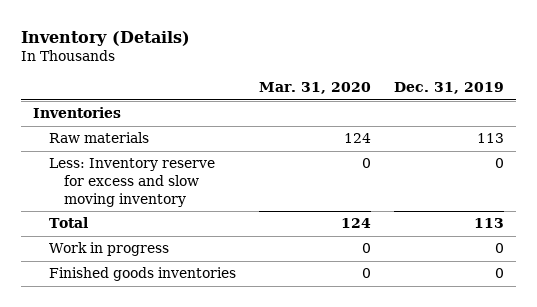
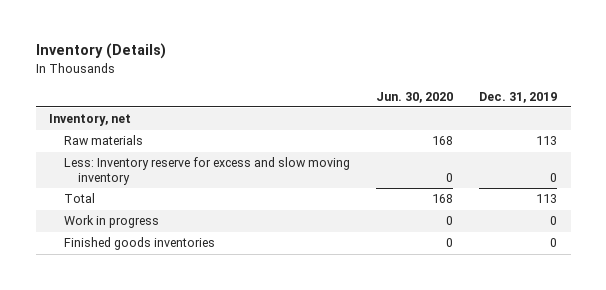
[258,82,371,95] Mar. 31, 2020 -> none
none -> [376,91,454,103] Jun. 30, 2020
[32,107,121,119] Inventories -> [48,114,131,127] Inventory, net

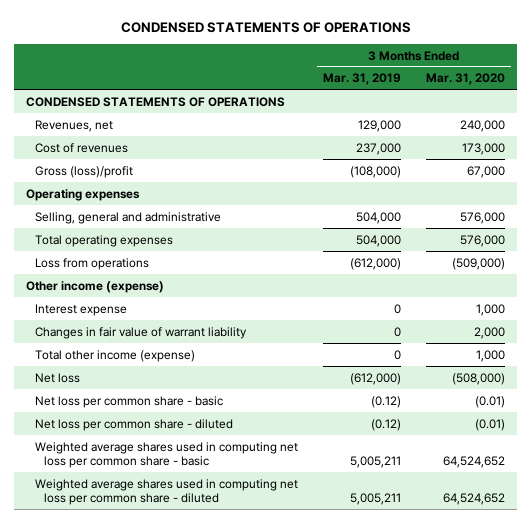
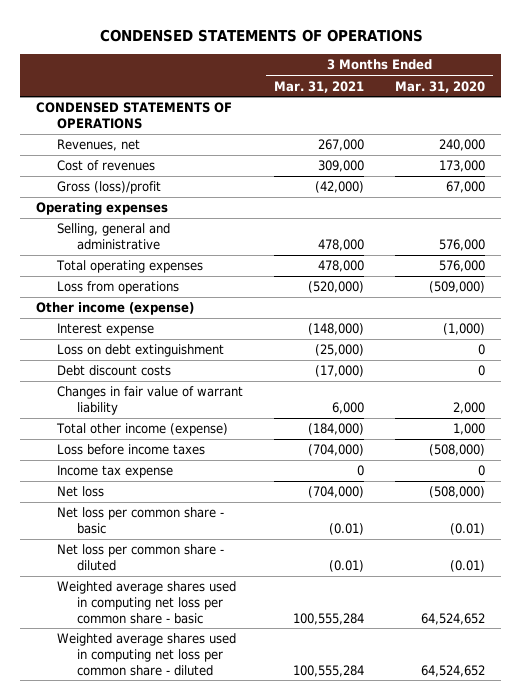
[322,73,401,86] Mar. 31, 2019 -> none
none -> [273,80,364,93] Mar. 31, 2021
[475,303,505,316] 1,000 -> [443,323,486,336] (1,000)
none -> [56,344,224,358] Loss on debt extinguishment
none -> [56,365,171,377] Debt discount costs
none -> [56,444,205,456] Loss before income taxes
none -> [56,465,173,479] Income tax expense

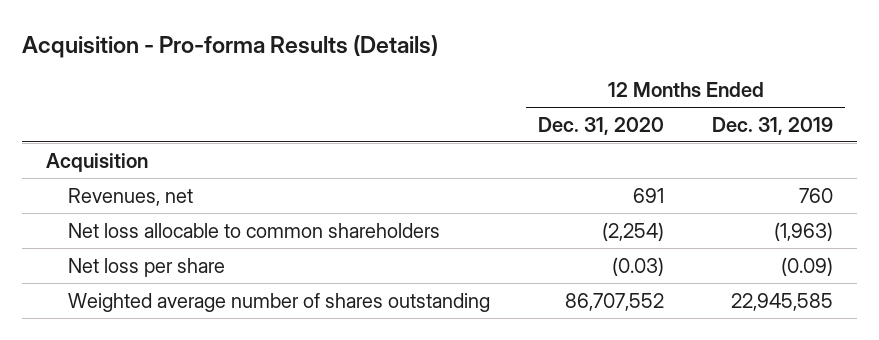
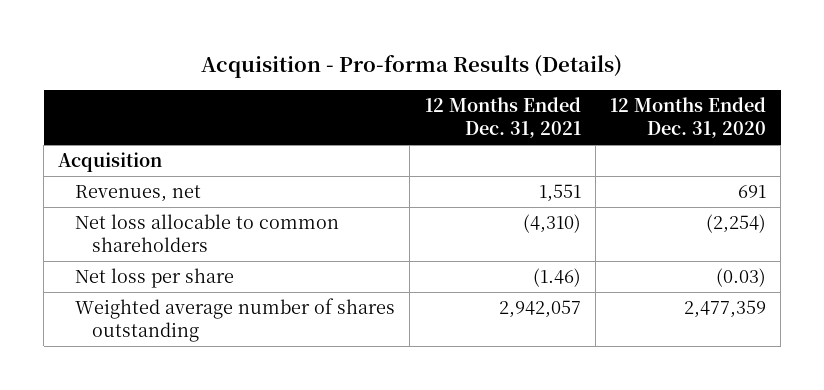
[712,116,834,135] Dec. 31, 2019 -> none
none -> [424,96,581,139] 12 Months Ended Dec. 31, 2021
[565,292,665,311] 86,707,552 -> [683,300,766,319] 2,477,359

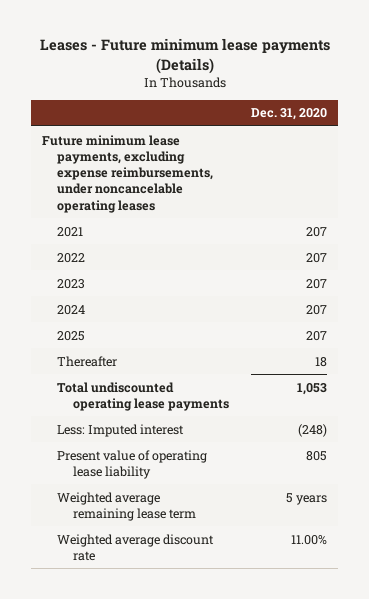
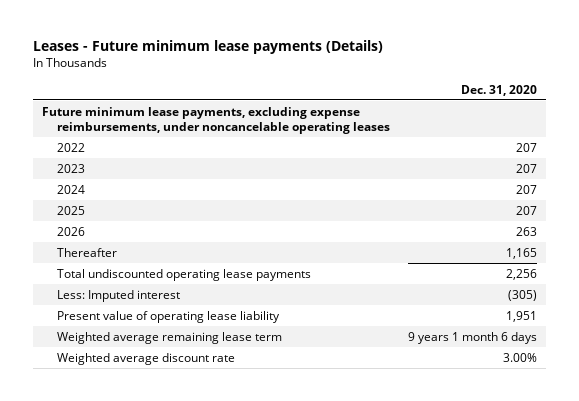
[57,226,84,237] 2021 -> none
none -> [57,226,86,236] 2026
[315,356,328,367] 18 -> [505,247,537,259] 1,165
[297,382,328,395] 1,053 -> [505,268,537,280] 2,256
[298,423,328,437] (248) -> [507,289,537,301] (305)
[306,450,328,461] 805 -> [505,310,537,322] 1,951
[286,492,328,505] 5 years -> [407,331,537,344] 9 years 1 month 6 days
[291,534,328,545] 11.00% -> [502,352,537,362] 3.00%

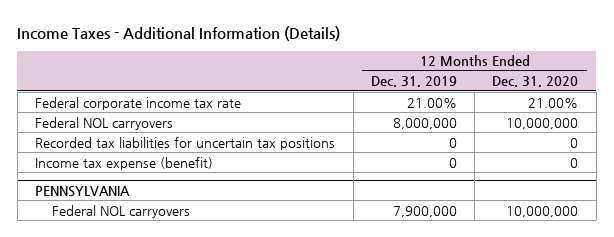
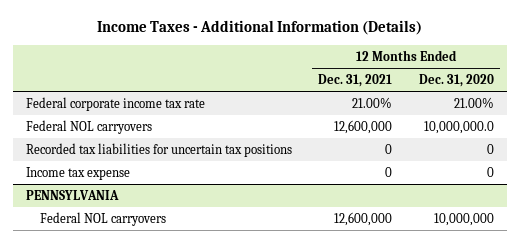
[370,76,457,88] Dec. 31, 2019 -> none
none -> [318,74,393,88] Dec. 31, 2021
[506,117,579,129] 10,000,000 -> [423,120,494,134] 10,000,000.0
[35,156,214,170] Income tax expense (benefit) -> [25,166,130,180] Income tax expense

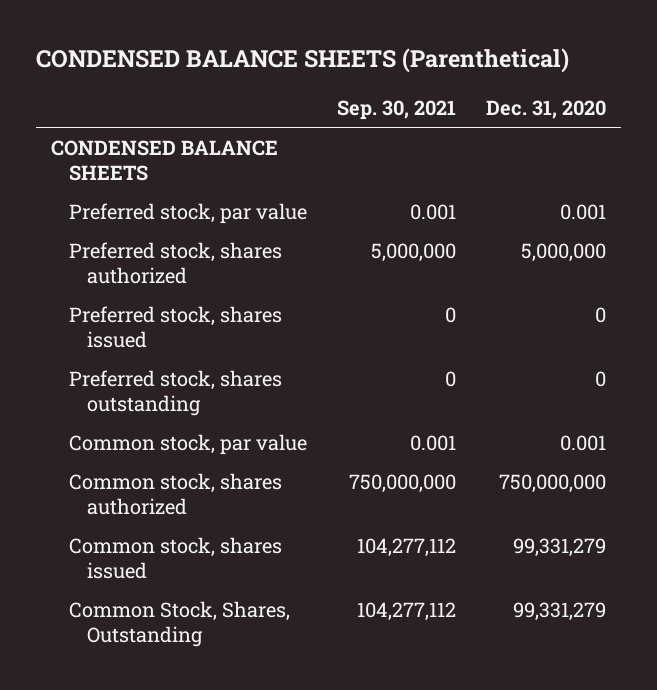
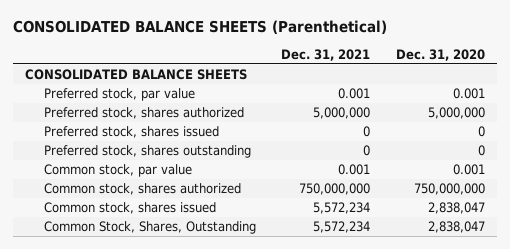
[35,48,569,74] CONDENSED BALANCE SHEETS (Parenthetical) -> [12,20,387,35] CONSOLIDATED BALANCE SHEETS (Parenthetical)
[337,99,457,120] Sep. 30, 2021 -> none
none -> [281,49,371,62] Dec. 31, 2021
[50,140,278,181] CONDENSED BALANCE SHEETS -> [25,69,248,81] CONSOLIDATED BALANCE SHEETS
[513,538,607,558] 99,331,279 -> [427,202,485,215] 2,838,047
[513,602,607,622] 99,331,279 -> [427,221,485,234] 2,838,047

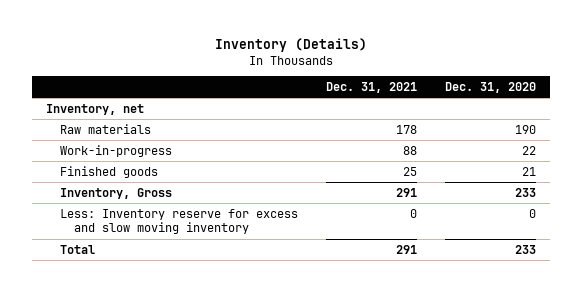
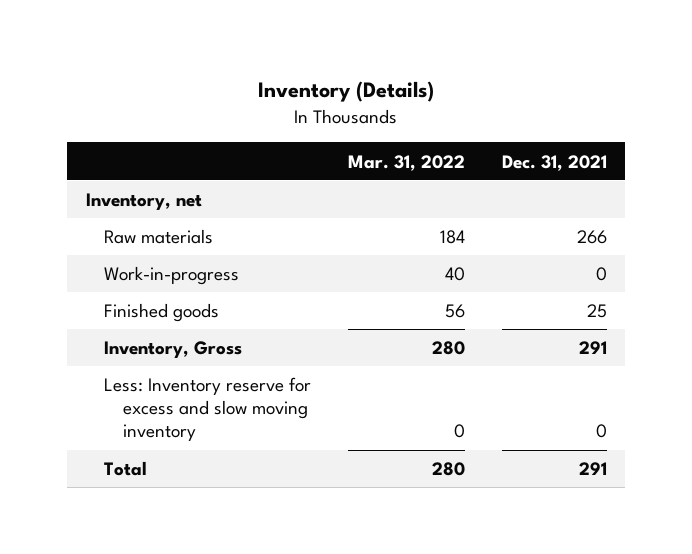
[445,81,537,93] Dec. 31, 2020 -> none
none -> [348,154,466,171] Mar. 31, 2022
[396,124,418,134] 178 -> [576,230,607,245] 266
[403,145,418,155] 88 -> [595,267,607,282] 0

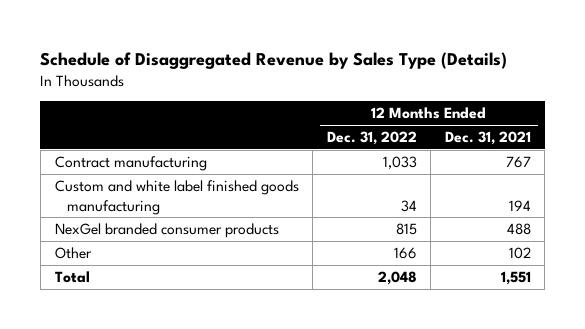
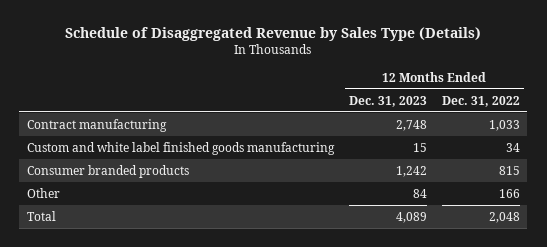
[444,131,531,146] Dec. 31, 2021 -> none
none -> [348,95,427,107] Dec. 31, 2023
[54,223,279,239] NexGel branded consumer products -> [26,164,189,178] Consumer branded products

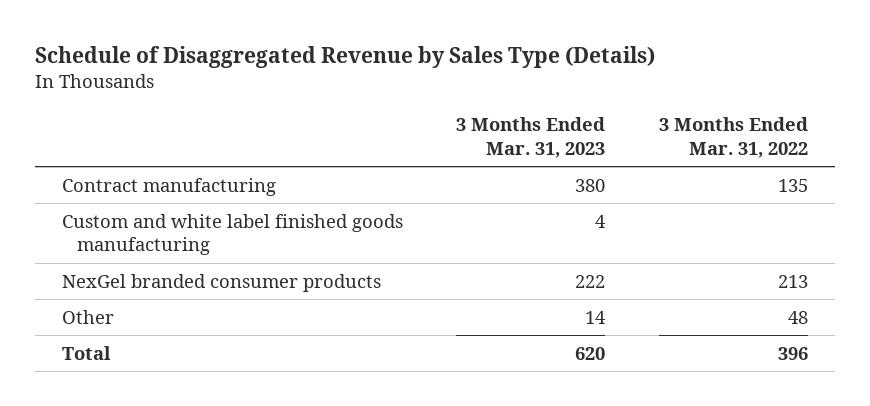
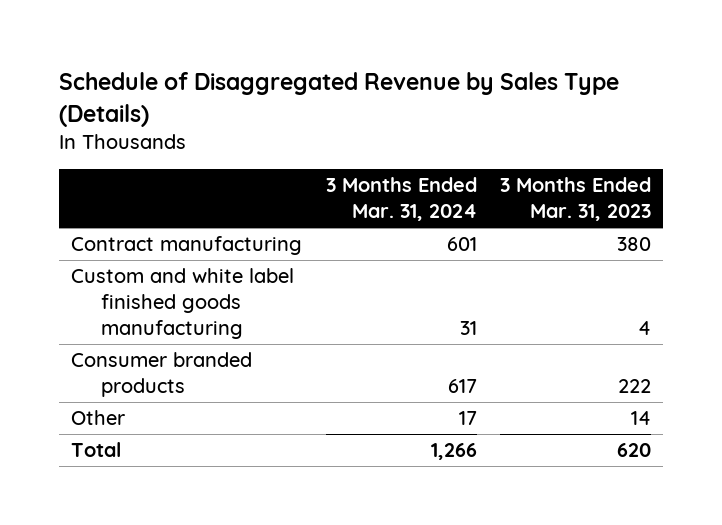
[659,117,809,159] 3 Months Ended Mar. 31, 2022 -> none
none -> [325,177,477,222] 3 Months Ended Mar. 31, 2024
[61,273,381,292] NexGel branded consumer products -> [70,352,252,398] Consumer branded products

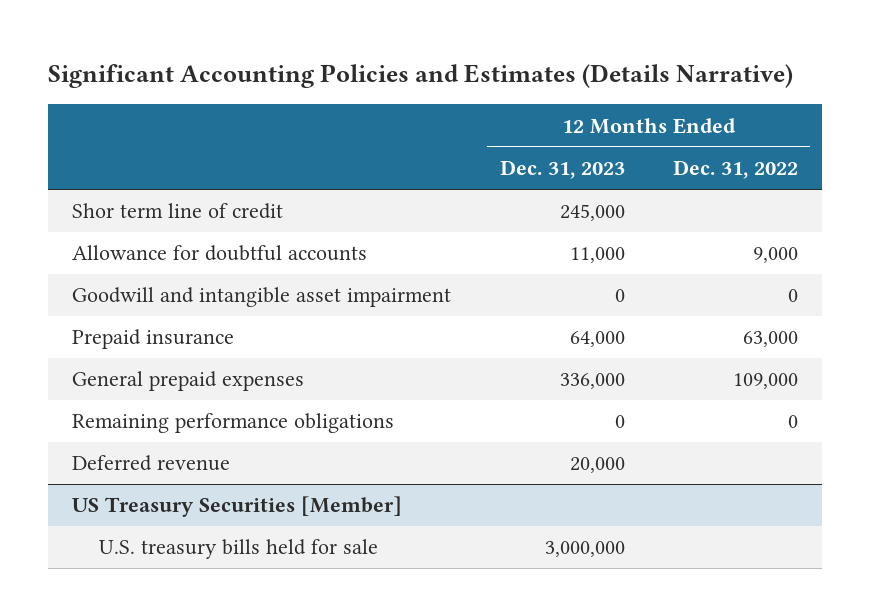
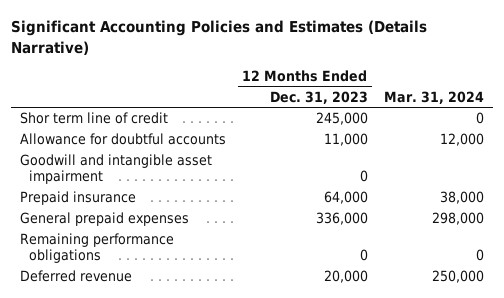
[672,159,798,179] Dec. 31, 2022 -> none
none -> [384,90,485,104] Mar. 31, 2024
[72,496,403,518] US Treasury Securities [Member] -> none
[98,539,378,560] U.S. treasury bills held for sale -> none

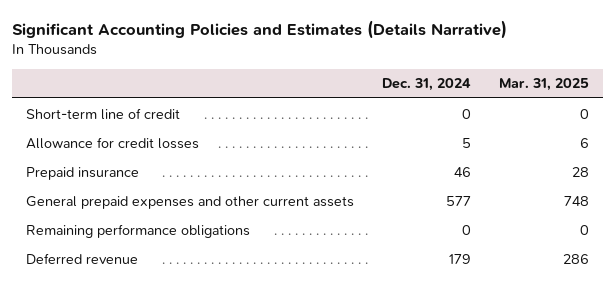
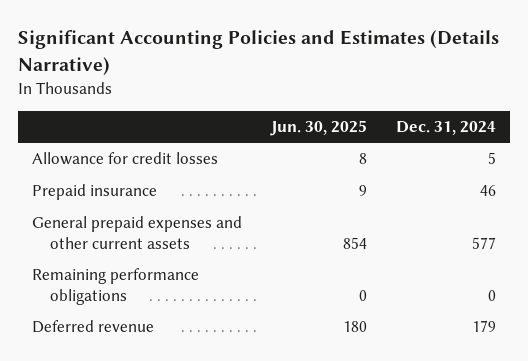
[498,78,589,92] Mar. 31, 2025 -> none
none -> [270,119,368,136] Jun. 30, 2025
[26,107,181,120] Short-term line of credit -> none

